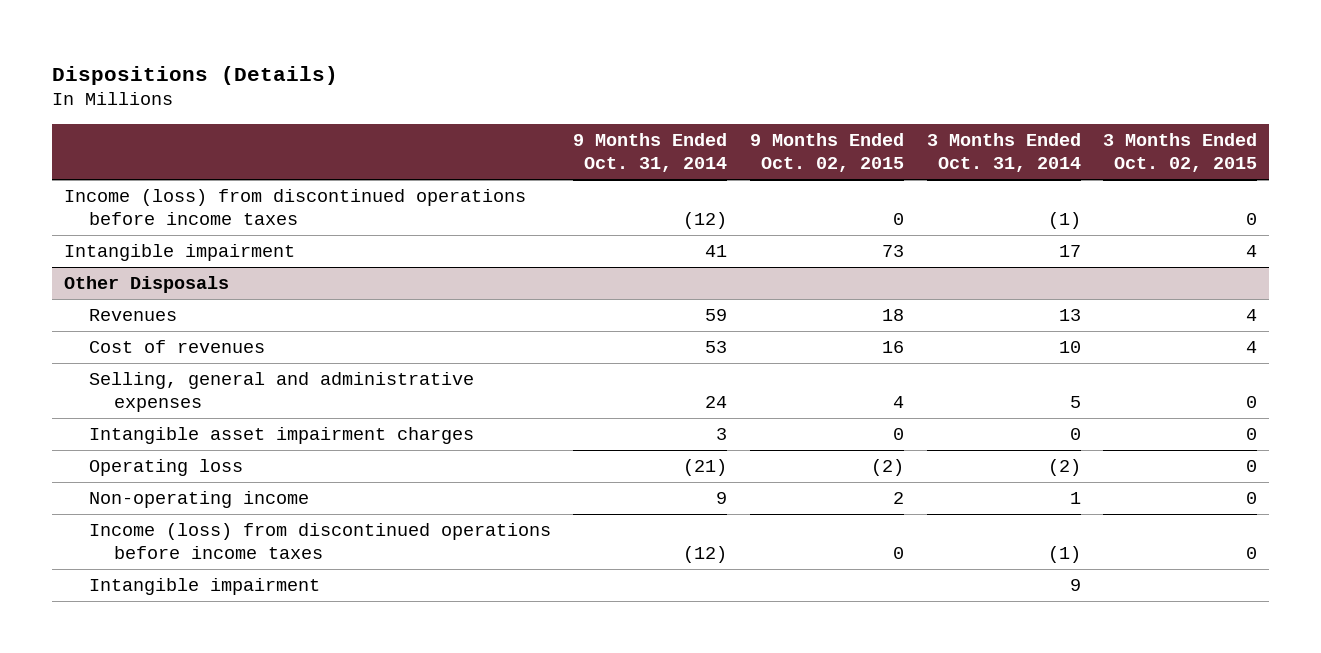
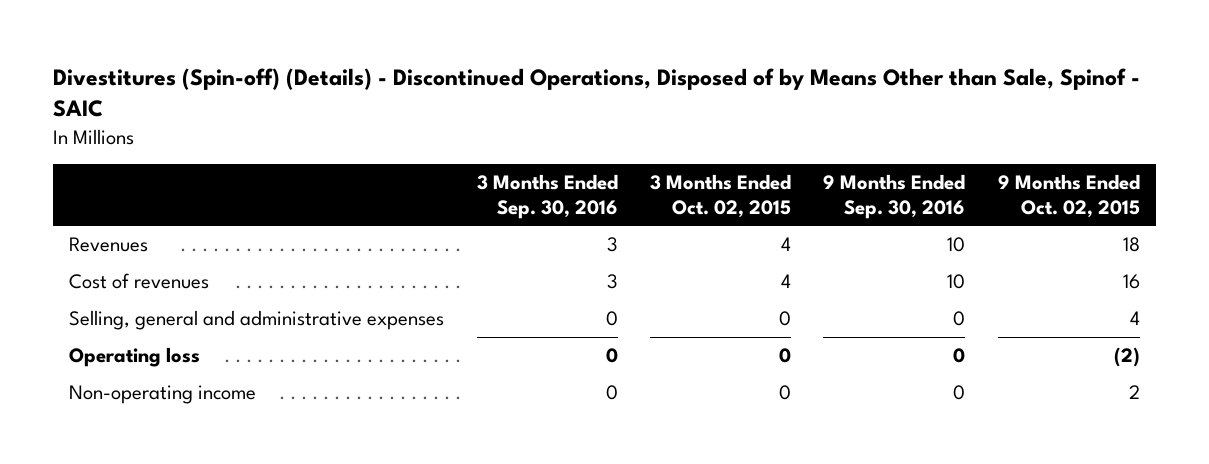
[52,65,339,85] Dispositions (Details) -> [53,67,1141,118] Divestitures (Spin-off) (Details) - Discontinued Operations, Disposed of by Means Other than Sale, Spinof - SAIC
[573,132,728,172] 9 Months Ended Oct. 31, 2014 -> none
[926,132,1081,172] 3 Months Ended Oct. 31, 2014 -> none
none -> [476,173,618,219] 3 Months Ended Sep. 30, 2016
none -> [823,173,966,219] 9 Months Ended Sep. 30, 2016
[63,189,526,226] Income (loss) from discontinued operations before income taxes -> none
[63,244,295,262] Intangible impairment -> none
[63,276,229,294] Other Disposals -> none
[88,427,474,445] Intangible asset impairment charges -> none
[88,523,551,560] Income (loss) from discontinued operations before income taxes -> none
[88,578,320,596] Intangible impairment -> none

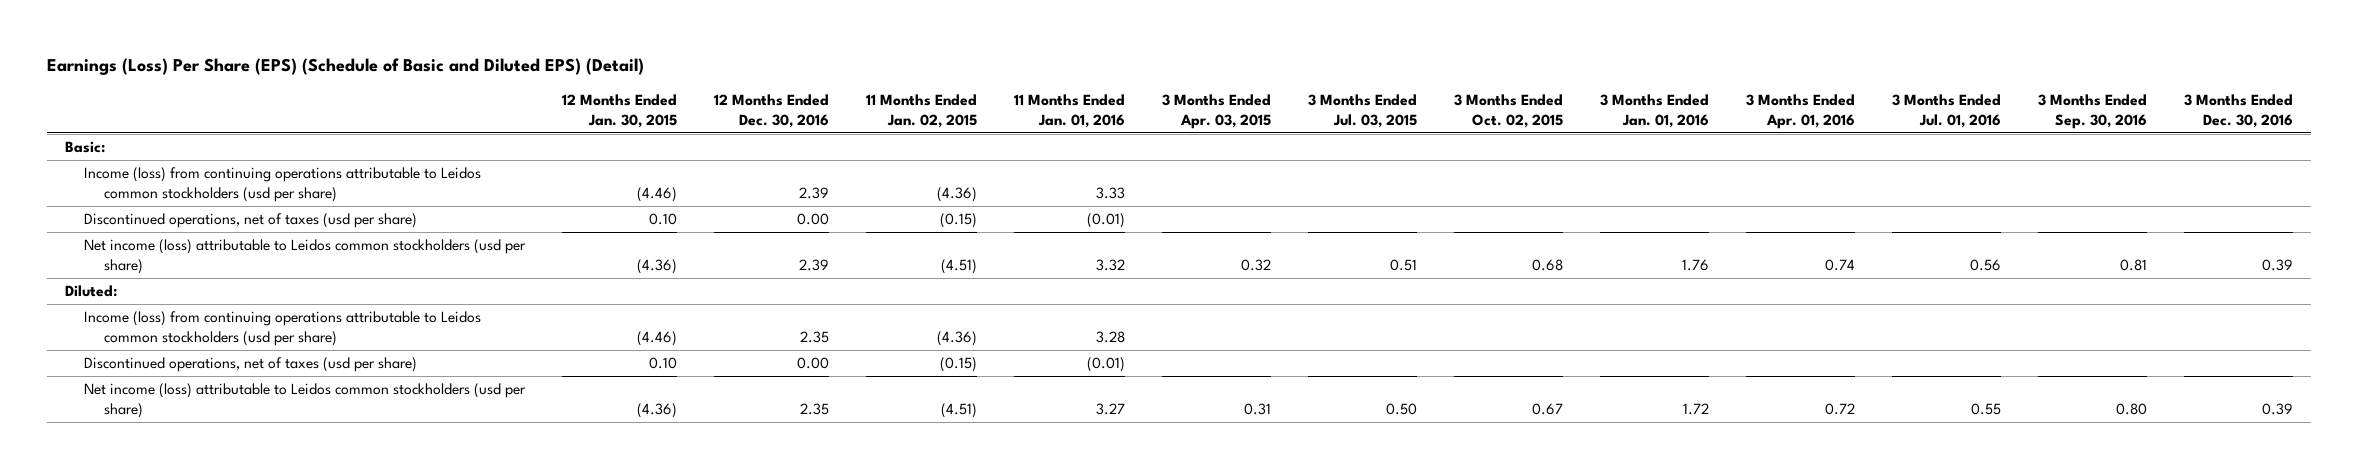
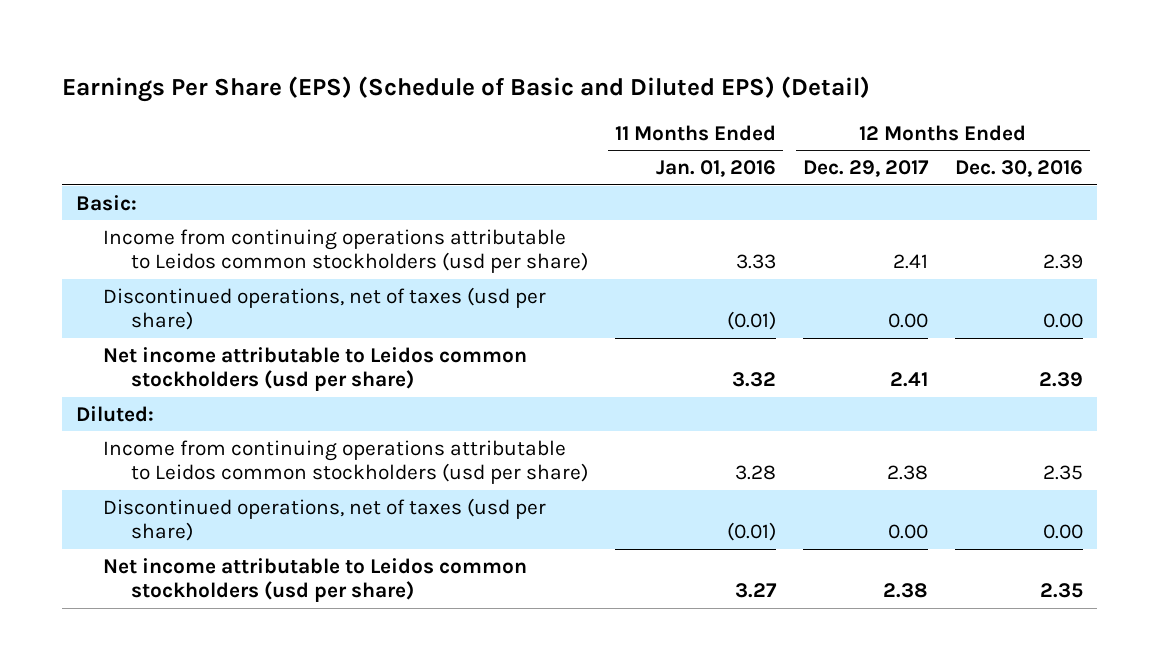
[46,58,644,76] Earnings (Loss) Per Share (EPS) (Schedule of Basic and Diluted EPS) (Detail) -> [62,76,871,103] Earnings Per Share (EPS) (Schedule of Basic and Diluted EPS) (Detail)
[562,94,678,128] 12 Months Ended Jan. 30, 2015 -> none
[866,94,978,128] 11 Months Ended Jan. 02, 2015 -> none
[1161,94,1271,129] 3 Months Ended Apr. 03, 2015 -> none
[1307,94,1417,128] 3 Months Ended Jul. 03, 2015 -> none
[1453,94,1563,128] 3 Months Ended Oct. 02, 2015 -> none
[1599,94,1709,128] 3 Months Ended Jan. 01, 2016 -> none
[1745,94,1855,129] 3 Months Ended Apr. 01, 2016 -> none
[1891,94,2001,128] 3 Months Ended Jul. 01, 2016 -> none
[2037,94,2147,129] 3 Months Ended Sep. 30, 2016 -> none
[2183,94,2293,128] 3 Months Ended Dec. 30, 2016 -> none
none -> [803,160,930,178] Dec. 29, 2017
[84,167,482,203] Income (loss) from continuing operations attributable to Leidos common stockholders (usd per share) -> [103,228,589,274] Income from continuing operations attributable to Leidos common stockholders (usd per share)
[84,239,527,275] Net income (loss) attributable to Leidos common stockholders (usd per share) -> [103,346,528,392] Net income attributable to Leidos common stockholders (usd per share)
[84,311,482,347] Income (loss) from continuing operations attributable to Leidos common stockholders (usd per share) -> [103,439,589,485] Income from continuing operations attributable to Leidos common stockholders (usd per share)
[84,383,527,419] Net income (loss) attributable to Leidos common stockholders (usd per share) -> [103,557,528,603] Net income attributable to Leidos common stockholders (usd per share)

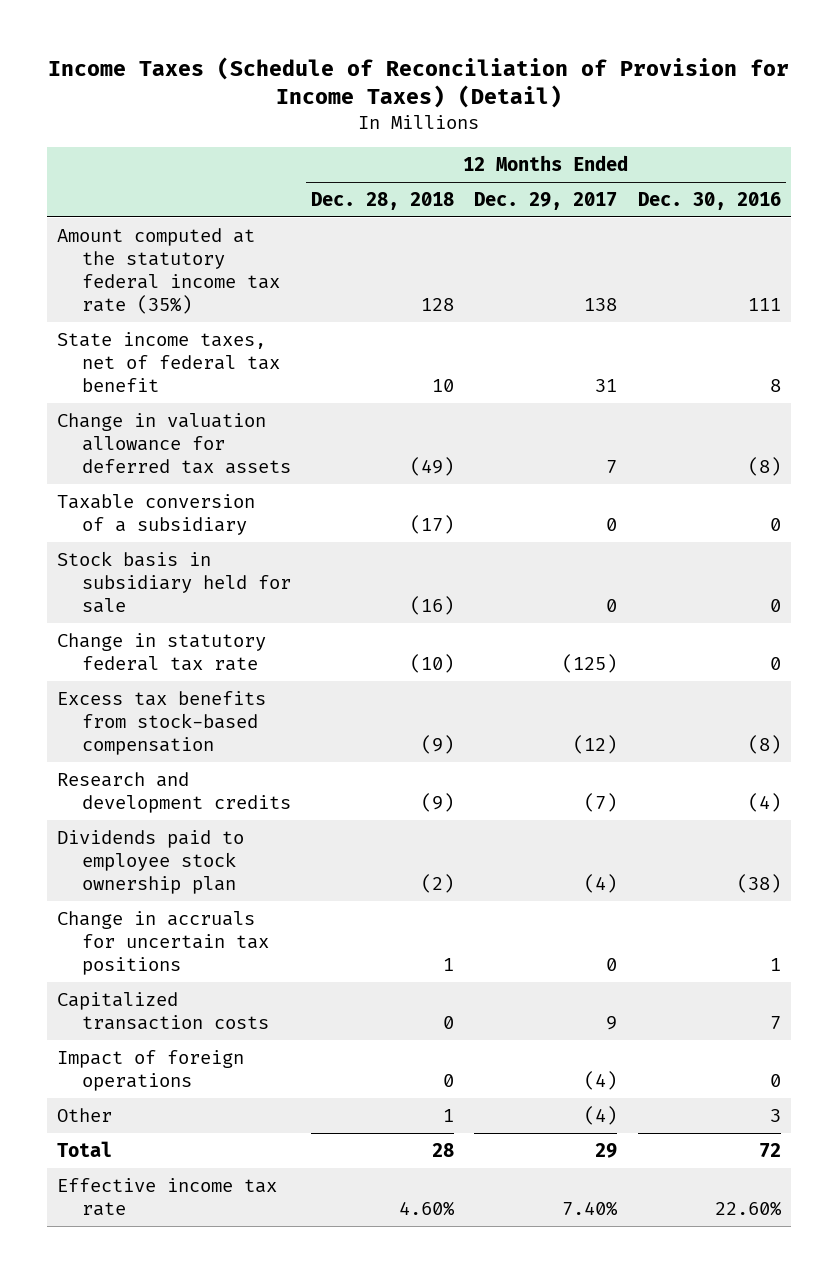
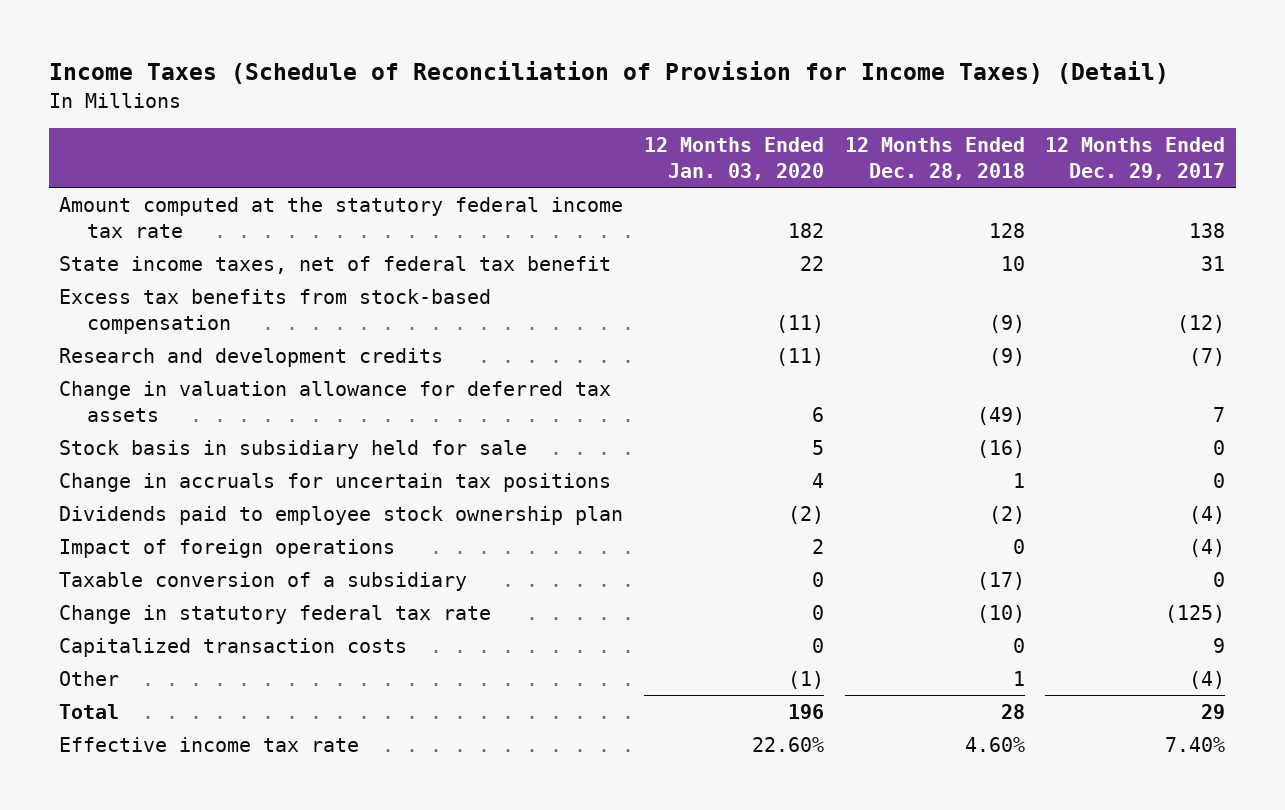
[637,191,781,210] Dec. 30, 2016 -> none
none -> [644,136,825,180] 12 Months Ended Jan. 03, 2020
[57,227,280,314] Amount computed at the statutory federal income tax rate (35%) -> [59,196,624,239] Amount computed at the statutory federal income tax rate
[57,412,291,474] Change in valuation allowance for deferred tax assets -> [59,380,612,423] Change in valuation allowance for deferred tax assets
[57,550,291,613] Stock basis in subsidiary held for sale -> [59,439,528,459] Stock basis in subsidiary held for sale
[57,829,245,894] Dividends paid to employee stock ownership plan -> [59,505,624,525] Dividends paid to employee stock ownership plan
[57,493,256,535] Taxable conversion of a subsidiary -> [59,571,468,591] Taxable conversion of a subsidiary
[57,632,267,671] Change in statutory federal tax rate -> [59,604,492,624] Change in statutory federal tax rate
[57,991,269,1030] Capitalized transaction costs -> [59,637,408,657] Capitalized transaction costs

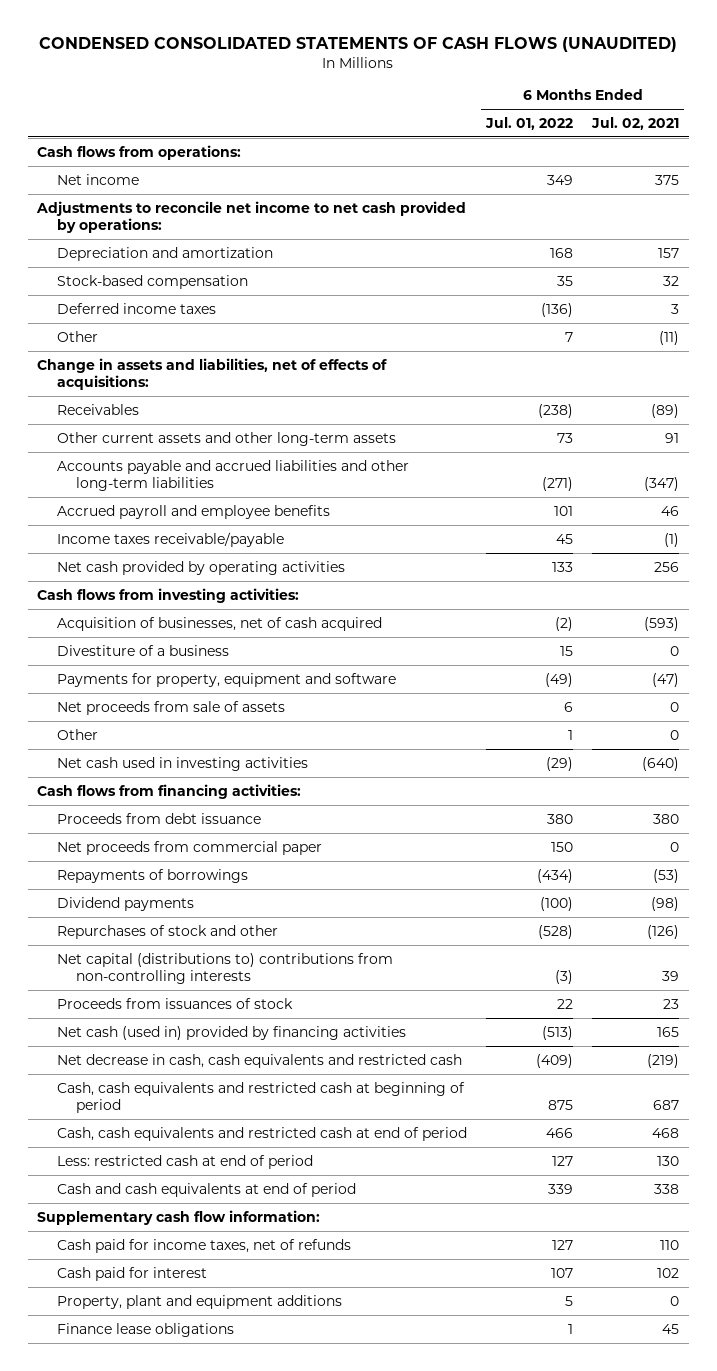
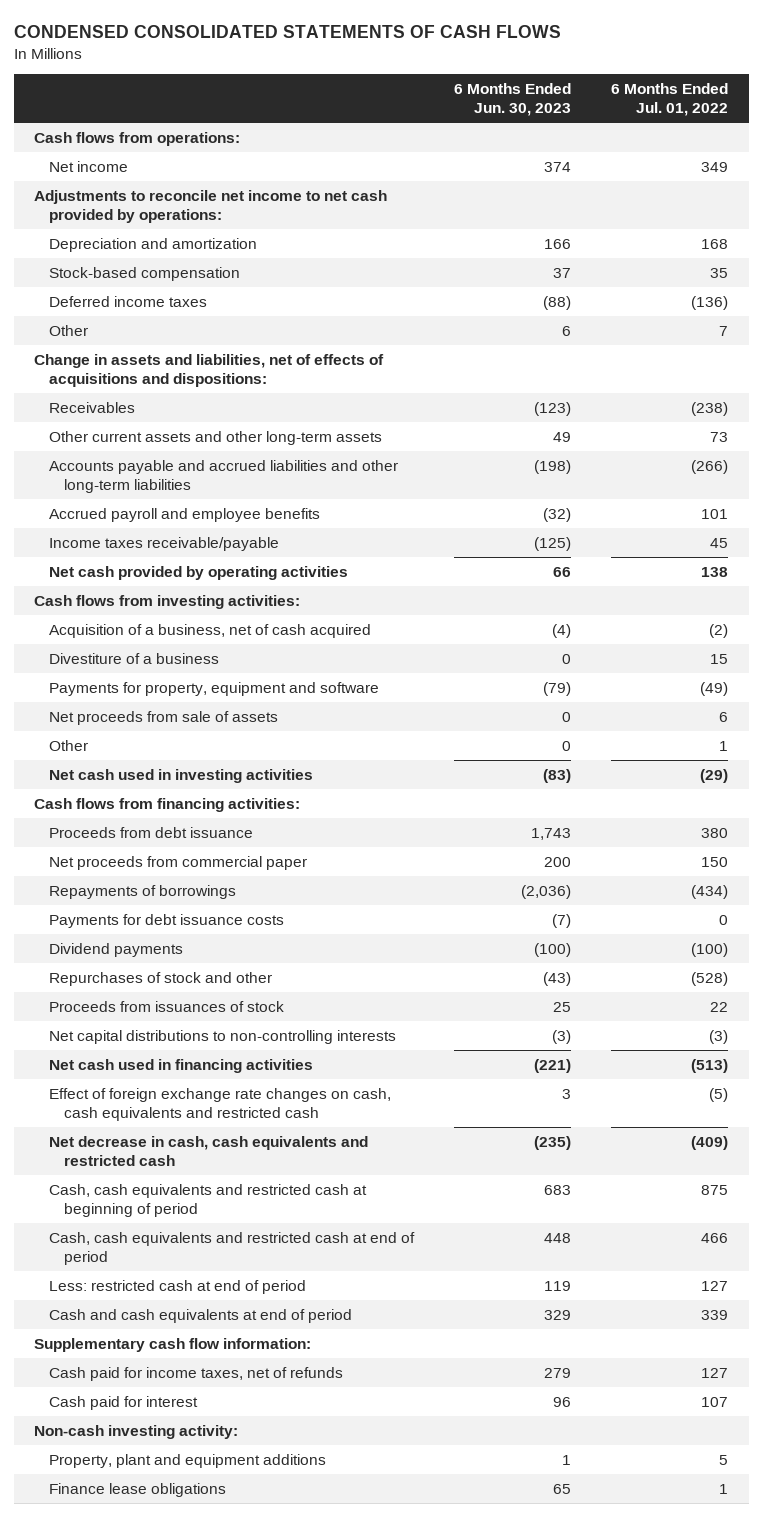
[39,37,678,53] CONDENSED CONSOLIDATED STATEMENTS OF CASH FLOWS (UNAUDITED) -> [14,25,562,39] CONDENSED CONSOLIDATED STATEMENTS OF CASH FLOWS
[591,116,680,130] Jul. 02, 2021 -> none
none -> [454,83,572,116] 6 Months Ended Jun. 30, 2023
[37,357,388,390] Change in assets and liabilities, net of effects of acquisitions: -> [34,353,385,387] Change in assets and liabilities, net of effects of acquisitions and dispositions:
[541,476,573,491] (271) -> [691,459,729,474] (266)
[551,561,573,572] 133 -> [701,566,729,577] 138
[56,616,382,631] Acquisition of businesses, net of cash acquired -> [49,623,372,638] Acquisition of a business, net of cash acquired
none -> [49,913,285,928] Payments for debt issuance costs
[56,952,393,984] Net capital (distributions to) contributions from non-controlling interests -> none
none -> [49,1029,397,1044] Net capital distributions to non-controlling interests
[56,1025,406,1040] Net cash (used in) provided by financing activities -> [49,1058,314,1073] Net cash used in financing activities
none -> [49,1087,392,1121] Effect of foreign exchange rate changes on cash, cash equivalents and restricted cash
none -> [34,1424,239,1439] Non-cash investing activity:

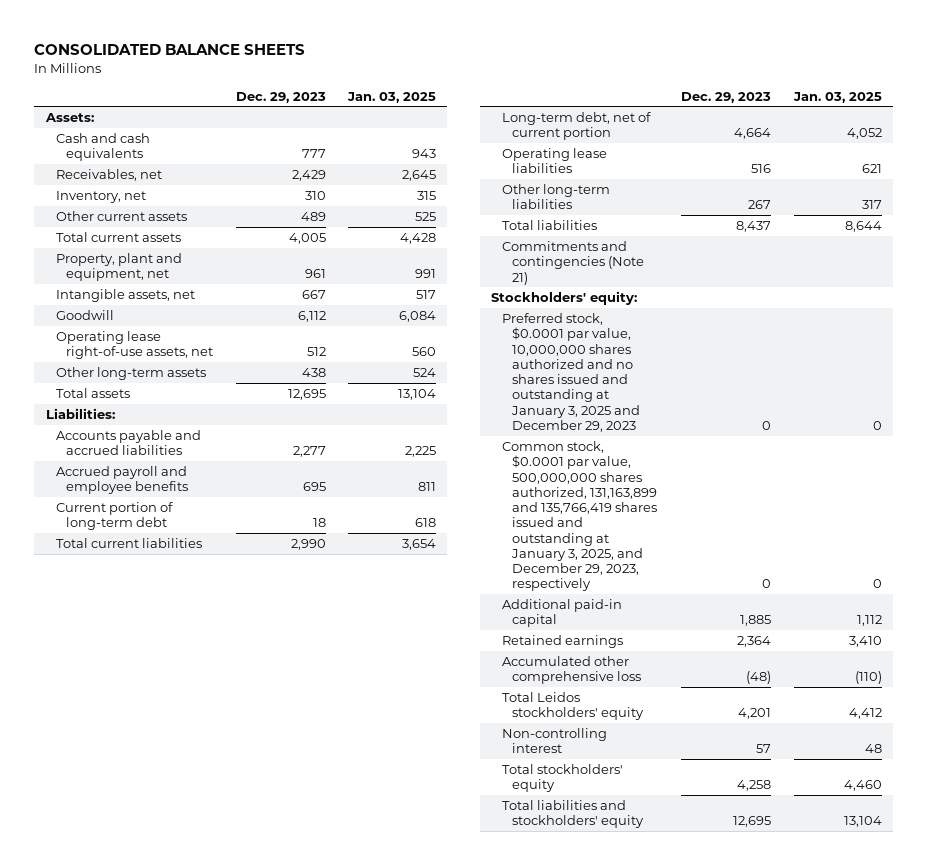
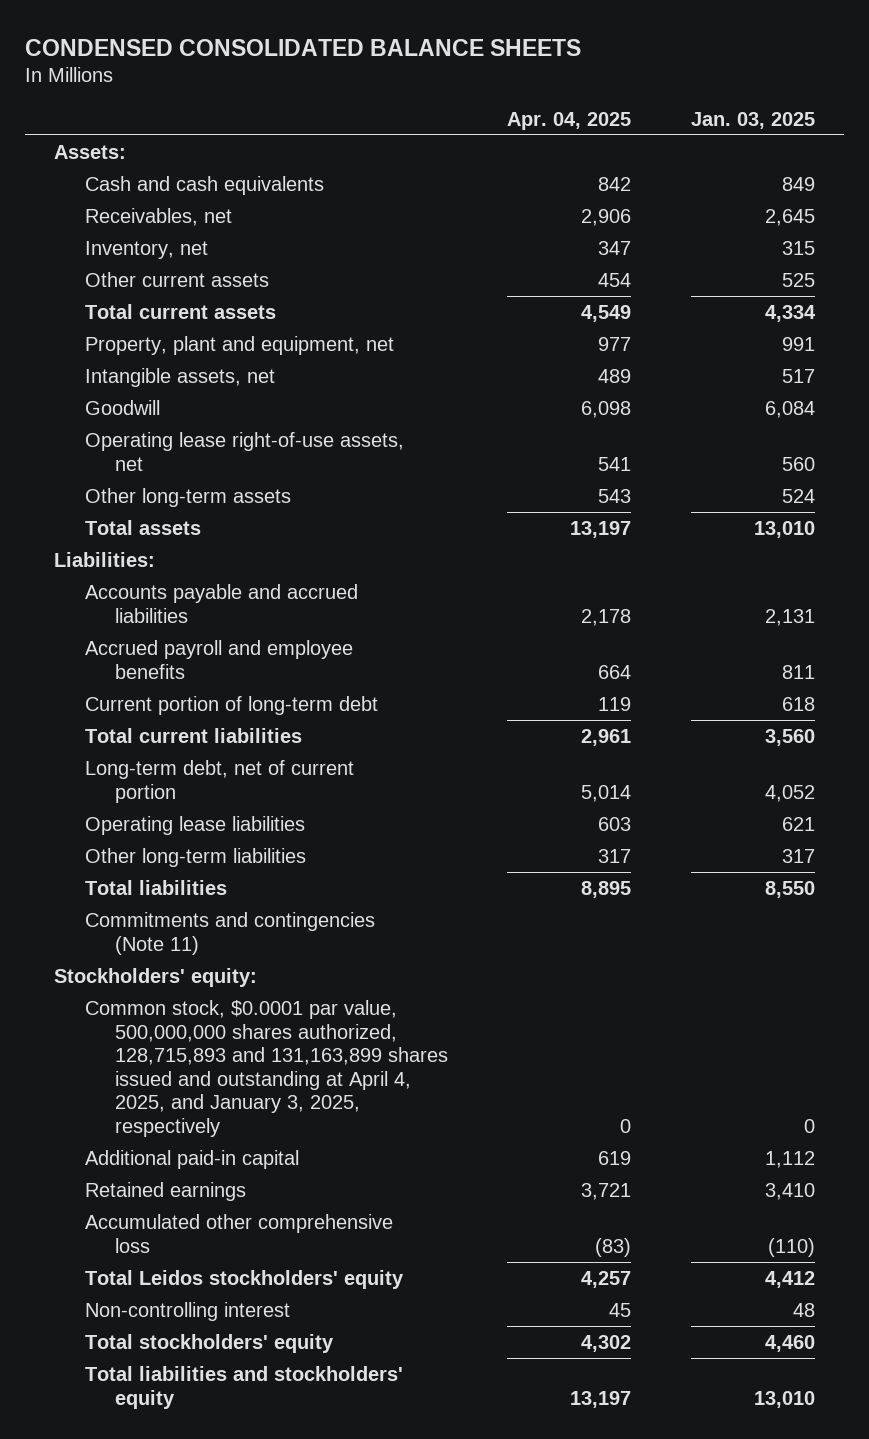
[34,43,306,55] CONSOLIDATED BALANCE SHEETS -> [24,38,581,56] CONDENSED CONSOLIDATED BALANCE SHEETS
[235,91,326,103] Dec. 29, 2023 -> none
none -> [507,111,632,130] Apr. 04, 2025
[412,149,437,159] 943 -> [781,177,815,192] 849
[400,232,437,244] 4,428 -> [764,305,816,323] 4,334
[398,388,437,400] 13,104 -> [753,521,815,539] 13,010
[405,446,437,458] 2,225 -> [764,608,815,626] 2,131
[402,538,437,550] 3,654 -> [764,729,815,747] 3,560
[844,220,882,232] 8,644 -> [764,881,815,899] 8,550
[501,240,645,285] Commitments and contingencies (Note 21) -> [84,912,375,955] Commitments and contingencies (Note 11)
[501,312,641,432] Preferred stock, $0.0001 par value, 10,000,000 shares authorized and no shares issued and outstanding at January 3, 2025 and December 29, 2023 -> none
[501,440,658,592] Common stock, $0.0001 par value, 500,000,000 shares authorized, 131,163,899 and 135,766,419 shares issued and outstanding at January 3, 2025, and December 29, 2023, respectively -> [84,1000,449,1137] Common stock, $0.0001 par value, 500,000,000 shares authorized, 128,715,893 and 131,163,899 shares issued and outstanding at April 4, 2025, and January 3, 2025, respectively
[843,816,882,828] 13,104 -> [753,1390,815,1408] 13,010

